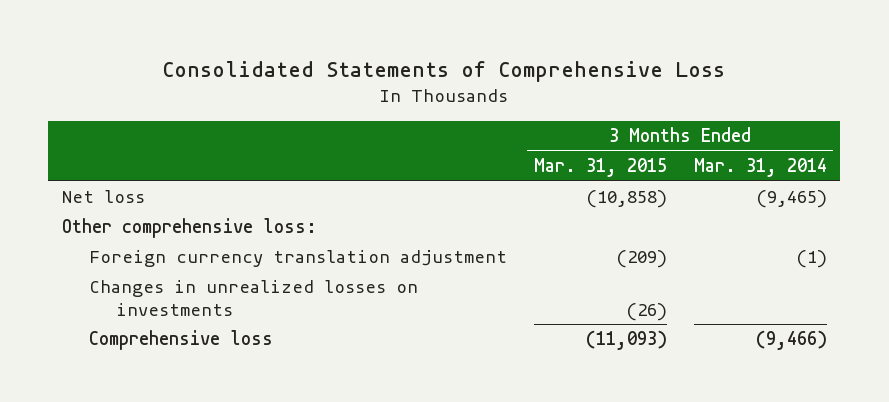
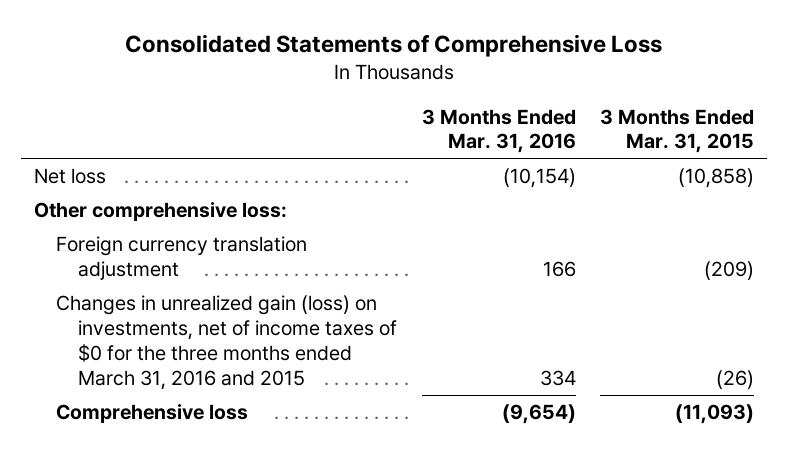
[693,158,827,178] Mar. 31, 2014 -> none
none -> [421,108,576,154] 3 Months Ended Mar. 31, 2016
[88,280,418,316] Changes in unrealized losses on investments -> [55,295,397,390] Changes in unrealized gain (loss) on investments, net of income taxes of $0 for the three months ended March 31, 2016 and 2015

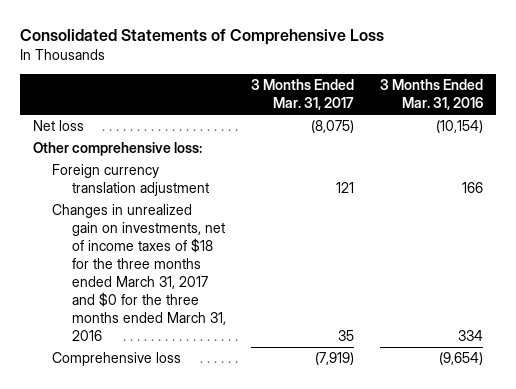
[600,108,755,154] 3 Months Ended Mar. 31, 2015 -> none
none -> [251,79,355,111] 3 Months Ended Mar. 31, 2017
[55,295,397,390] Changes in unrealized gain (loss) on investments, net of income taxes of $0 for the three months ended March 31, 2016 and 2015 -> [52,204,226,342] Changes in unrealized gain on investments, net of income taxes of $18 for the three months ended March 31, 2017 and $0 for the three months ended March 31, 2016

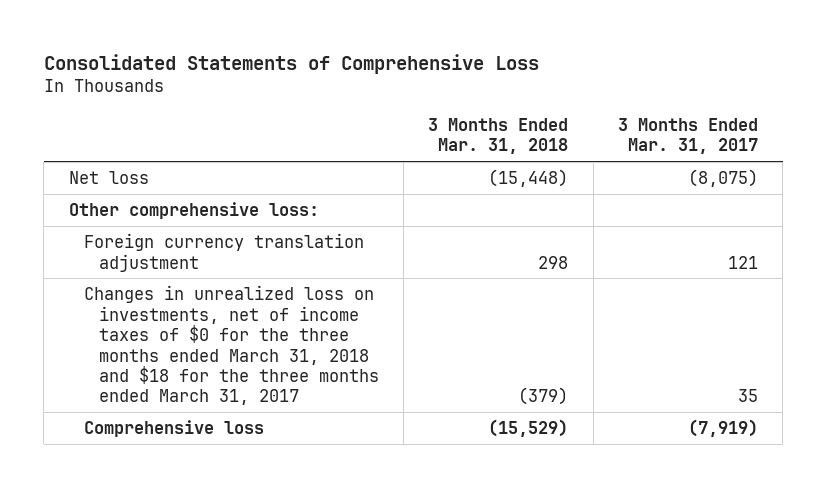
[380,79,484,111] 3 Months Ended Mar. 31, 2016 -> none
none -> [428,117,569,155] 3 Months Ended Mar. 31, 2018
[52,204,226,342] Changes in unrealized gain on investments, net of income taxes of $18 for the three months ended March 31, 2017 and $0 for the three months ended March 31, 2016 -> [83,285,379,406] Changes in unrealized loss on investments, net of income taxes of $0 for the three months ended March 31, 2018 and $18 for the three months ended March 31, 2017

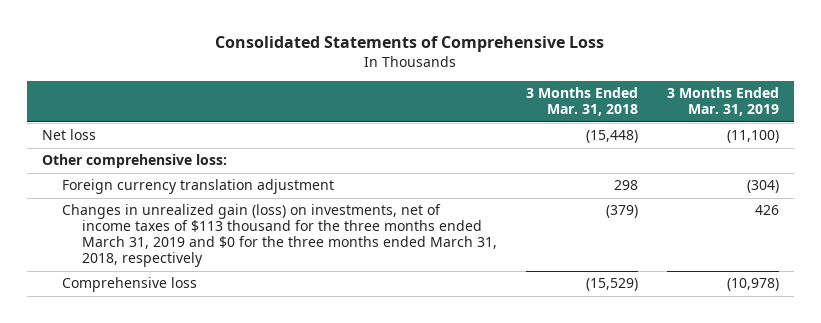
[617,117,758,155] 3 Months Ended Mar. 31, 2017 -> none
none -> [667,87,780,117] 3 Months Ended Mar. 31, 2019
[83,285,379,406] Changes in unrealized loss on investments, net of income taxes of $0 for the three months ended March 31, 2018 and $18 for the three months ended March 31, 2017 -> [61,204,498,268] Changes in unrealized gain (loss) on investments, net of income taxes of $113 thousand for the three months ended March 31, 2019 and $0 for the three months ended March 31, 2018, respectively

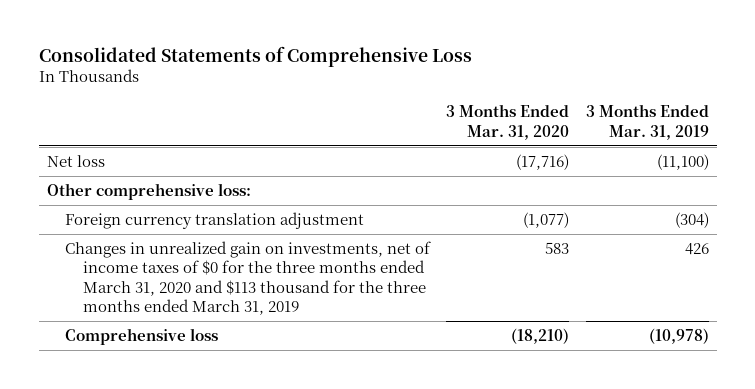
[526,87,639,117] 3 Months Ended Mar. 31, 2018 -> none
none -> [446,104,570,140] 3 Months Ended Mar. 31, 2020
[61,204,498,268] Changes in unrealized gain (loss) on investments, net of income taxes of $113 thousand for the three months ended March 31, 2019 and $0 for the three months ended March 31, 2018, respectively -> [64,241,431,315] Changes in unrealized gain on investments, net of income taxes of $0 for the three months ended March 31, 2020 and $113 thousand for the three months ended March 31, 2019

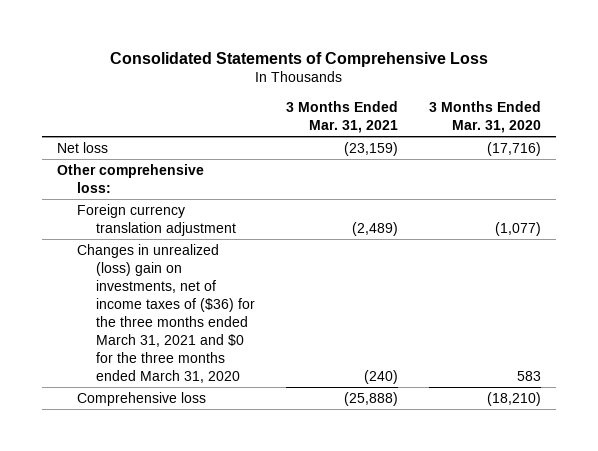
[585,104,709,140] 3 Months Ended Mar. 31, 2019 -> none
none -> [286,101,399,134] 3 Months Ended Mar. 31, 2021
[64,241,431,315] Changes in unrealized gain on investments, net of income taxes of $0 for the three months ended March 31, 2020 and $113 thousand for the three months ended March 31, 2019 -> [76,243,256,384] Changes in unrealized (loss) gain on investments, net of income taxes of ($36) for the three months ended March 31, 2021 and $0 for the three months ended March 31, 2020

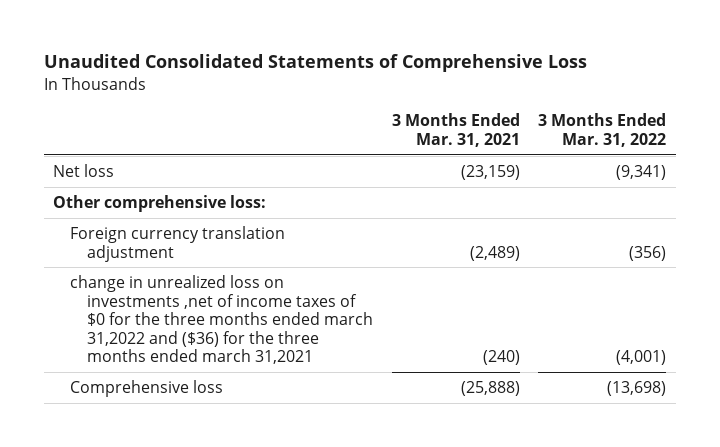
[110,51,489,67] Consolidated Statements of Comprehensive Loss -> [44,54,588,73] Unaudited Consolidated Statements of Comprehensive Loss
[428,101,541,134] 3 Months Ended Mar. 31, 2020 -> none
none -> [538,113,667,147] 3 Months Ended Mar. 31, 2022
[76,243,256,384] Changes in unrealized (loss) gain on investments, net of income taxes of ($36) for the three months ended March 31, 2021 and $0 for the three months ended March 31, 2020 -> [70,275,374,365] change in unrealized loss on investments ,net of income taxes of $0 for the three months ended march 31,2022 and ($36) for the three months ended march 31,2021

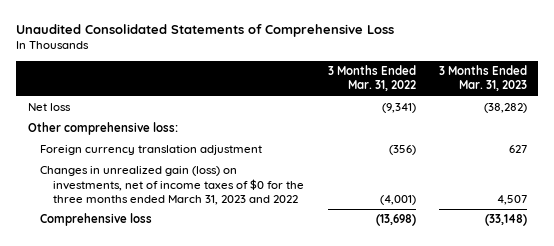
[391,113,520,147] 3 Months Ended Mar. 31, 2021 -> none
none -> [438,65,527,92] 3 Months Ended Mar. 31, 2023
[70,275,374,365] change in unrealized loss on investments ,net of income taxes of $0 for the three months ended march 31,2022 and ($36) for the three months ended march 31,2021 -> [40,166,305,206] Changes in unrealized gain (loss) on investments, net of income taxes of $0 for the three months ended March 31, 2023 and 2022

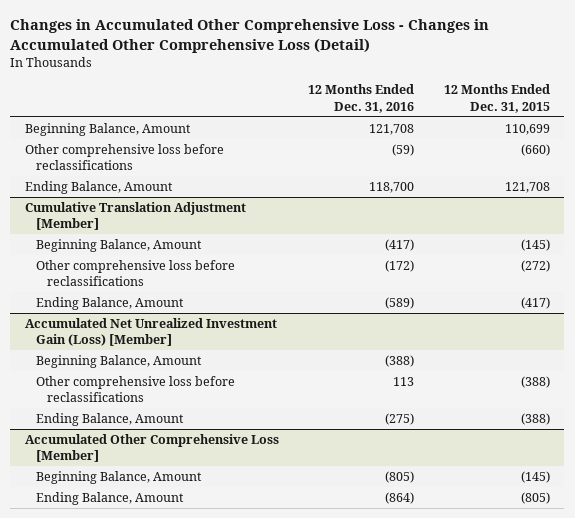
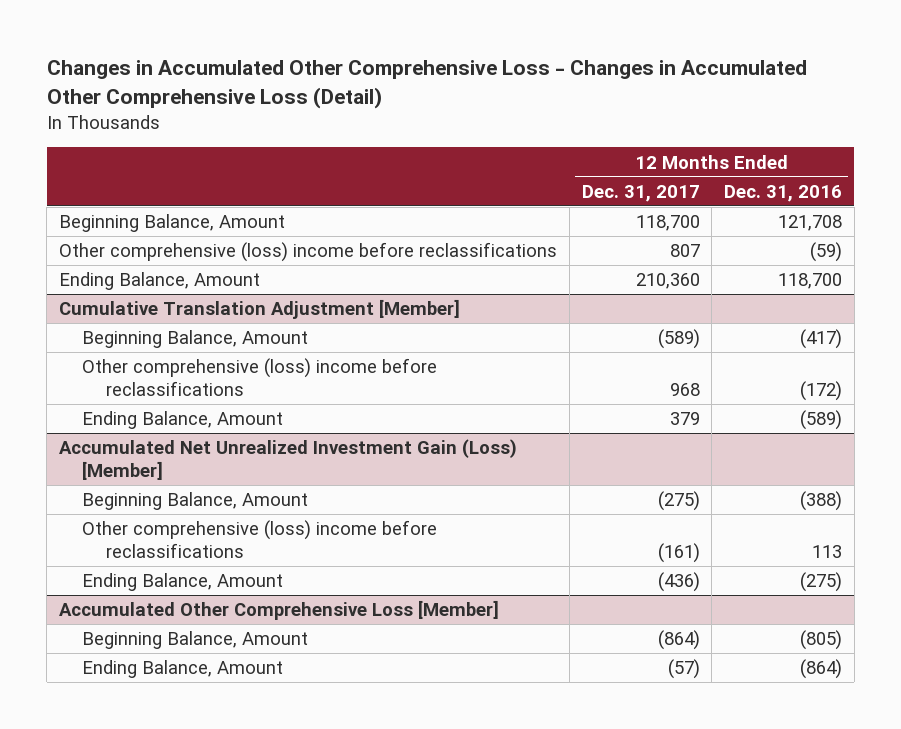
[443,84,550,113] 12 Months Ended Dec. 31, 2015 -> none
none -> [581,184,700,202] Dec. 31, 2017
[24,143,224,171] Other comprehensive loss before reclassifications -> [58,242,557,263] Other comprehensive (loss) income before reclassifications
[36,259,236,287] Other comprehensive loss before reclassifications -> [82,358,438,396] Other comprehensive (loss) income before reclassifications
[36,375,236,403] Other comprehensive loss before reclassifications -> [82,520,438,558] Other comprehensive (loss) income before reclassifications

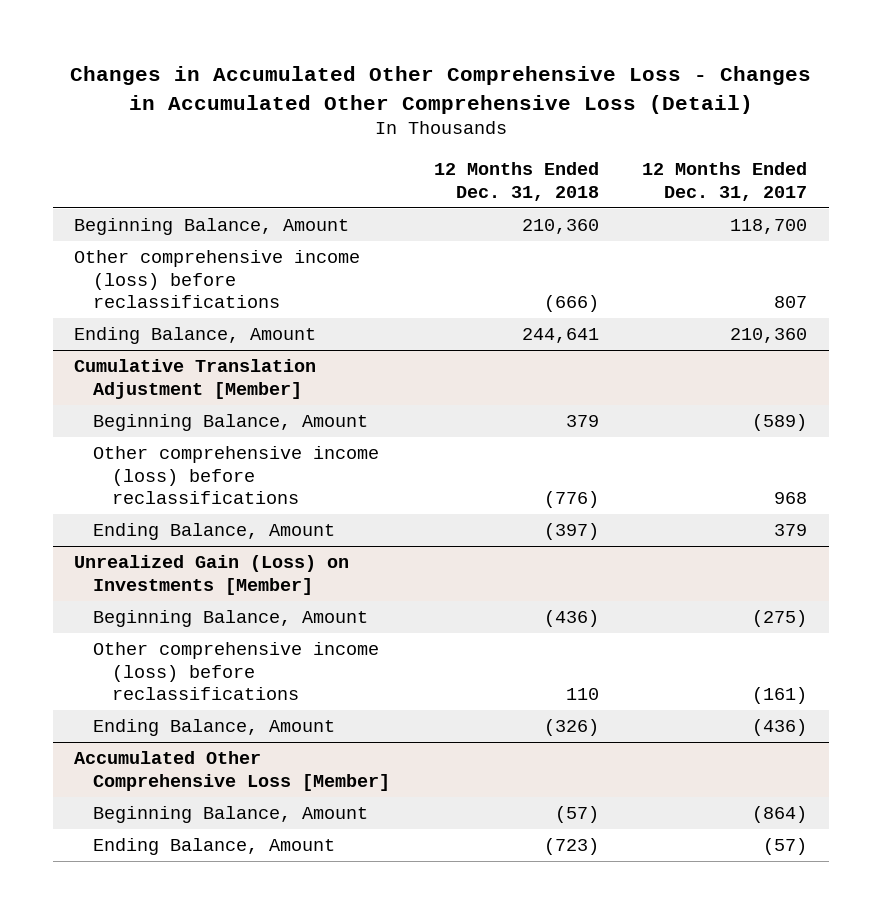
[724,184,843,202] Dec. 31, 2016 -> none
none -> [433,161,599,201] 12 Months Ended Dec. 31, 2018
[58,242,557,263] Other comprehensive (loss) income before reclassifications -> [74,250,361,309] Other comprehensive income (loss) before reclassifications
[82,358,438,396] Other comprehensive (loss) income before reclassifications -> [93,446,380,505] Other comprehensive income (loss) before reclassifications
[58,439,517,480] Accumulated Net Unrealized Investment Gain (Loss) [Member] -> [74,555,350,595] Unrealized Gain (Loss) on Investments [Member]
[82,520,438,558] Other comprehensive (loss) income before reclassifications -> [93,642,380,701] Other comprehensive income (loss) before reclassifications

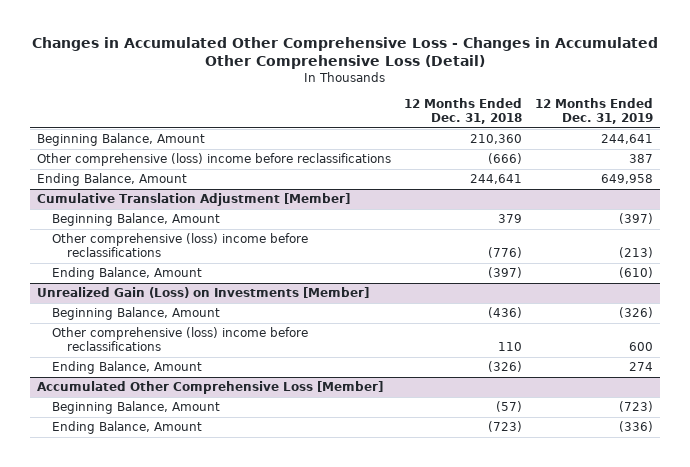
[641,161,807,201] 12 Months Ended Dec. 31, 2017 -> none
none -> [535,98,654,125] 12 Months Ended Dec. 31, 2019
[74,250,361,309] Other comprehensive income (loss) before reclassifications -> [36,153,391,167] Other comprehensive (loss) income before reclassifications
[93,446,380,505] Other comprehensive income (loss) before reclassifications -> [51,233,308,258] Other comprehensive (loss) income before reclassifications
[93,642,380,701] Other comprehensive income (loss) before reclassifications -> [51,327,308,352] Other comprehensive (loss) income before reclassifications

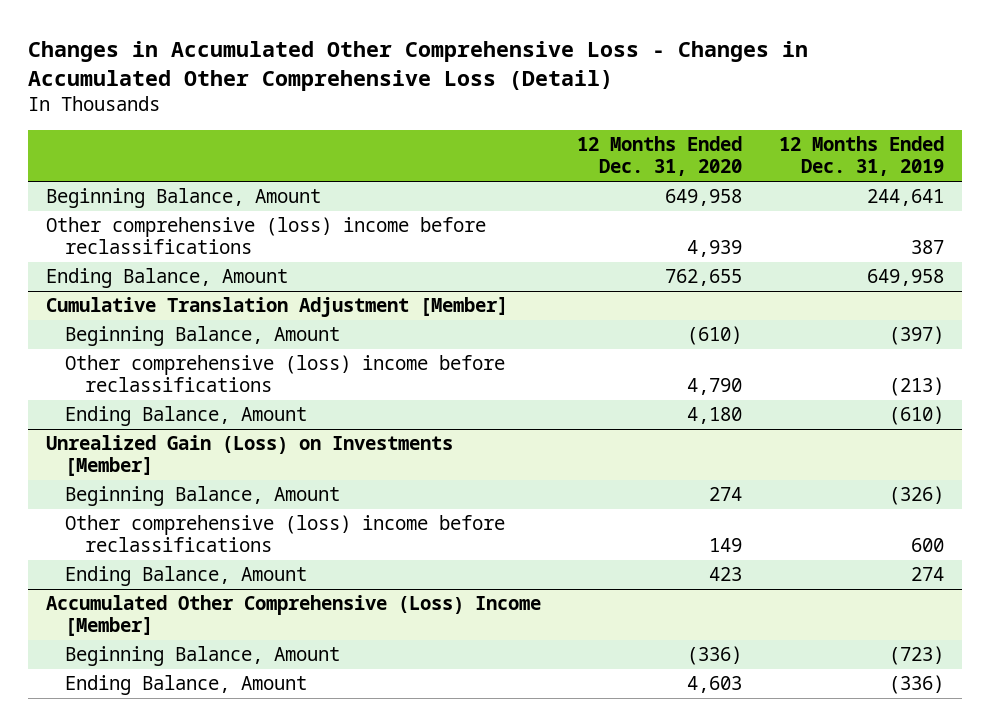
[403,98,522,125] 12 Months Ended Dec. 31, 2018 -> none
none -> [577,136,743,177] 12 Months Ended Dec. 31, 2020
[36,381,383,395] Accumulated Other Comprehensive Loss [Member] -> [45,595,541,637] Accumulated Other Comprehensive (Loss) Income [Member]

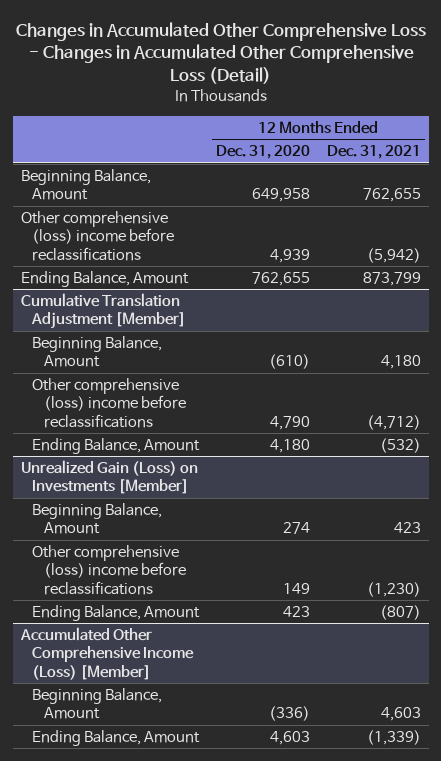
[778,136,944,177] 12 Months Ended Dec. 31, 2019 -> none
none -> [326,145,421,160] Dec. 31, 2021
[45,595,541,637] Accumulated Other Comprehensive (Loss) Income [Member] -> [19,626,195,680] Accumulated Other Comprehensive Income (Loss) [Member]

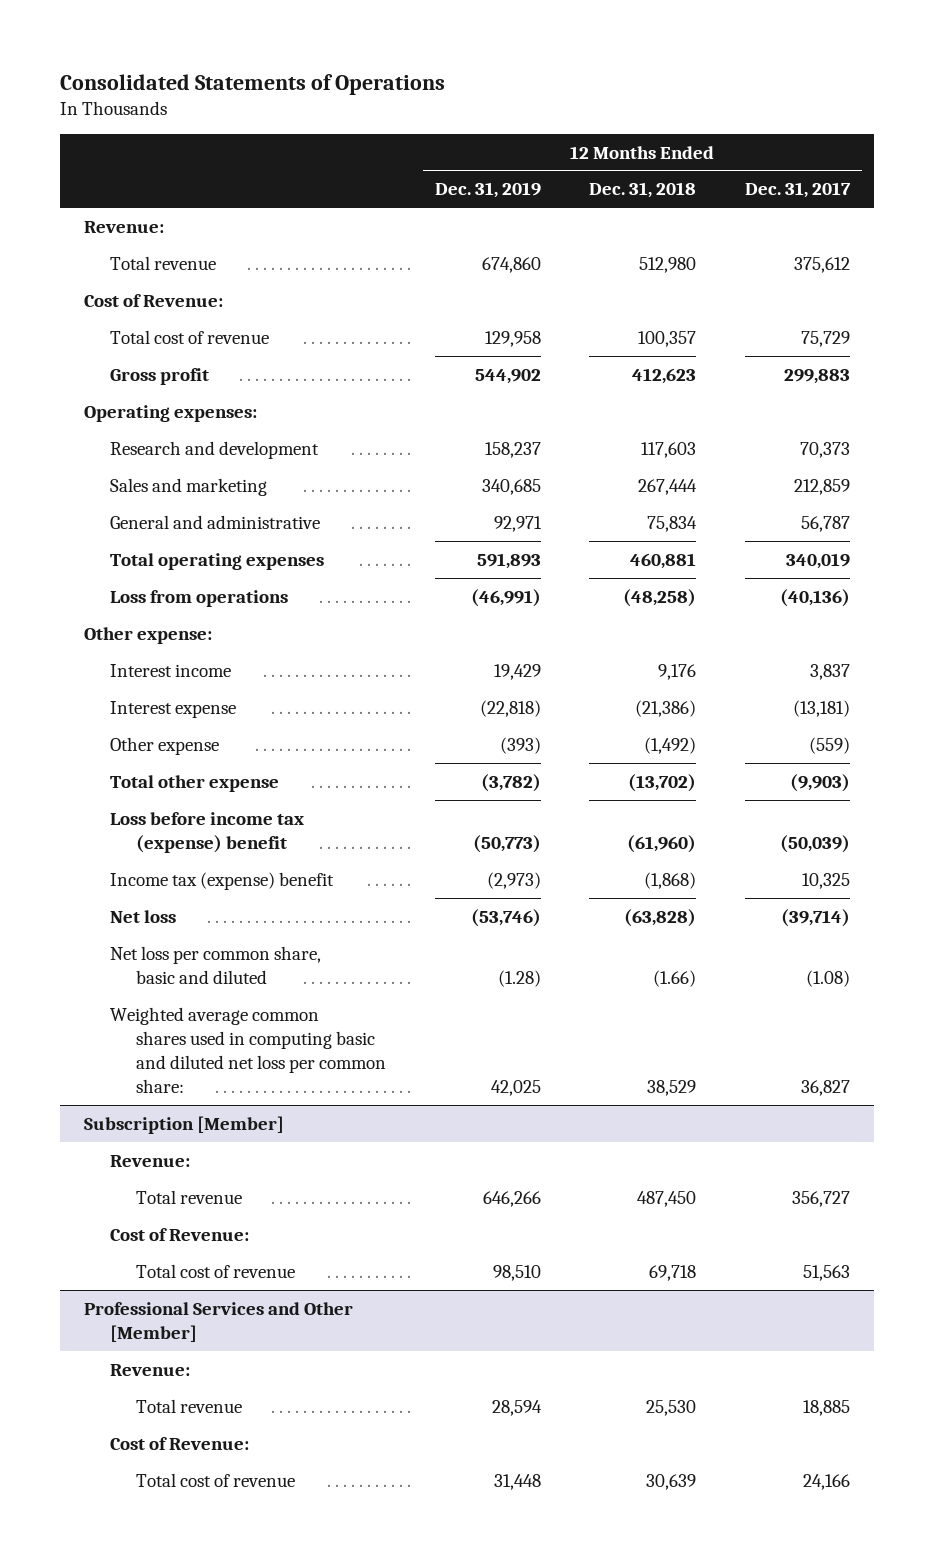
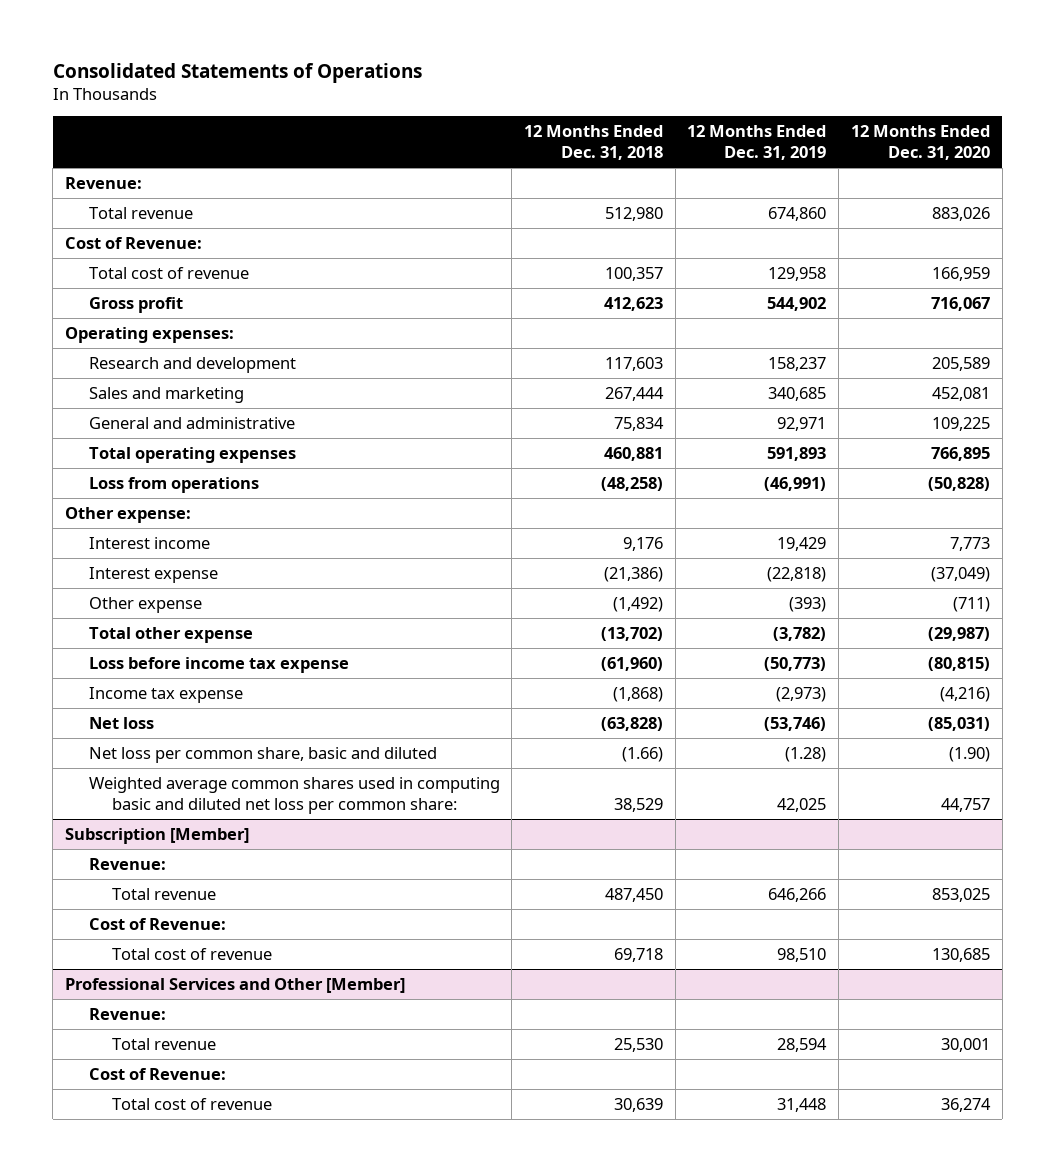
[745,182,852,199] Dec. 31, 2017 -> none
none -> [850,125,990,161] 12 Months Ended Dec. 31, 2020
[110,811,305,853] Loss before income tax (expense) benefit -> [88,657,349,674] Loss before income tax expense
[110,871,335,890] Income tax (expense) benefit -> [88,687,243,704] Income tax expense

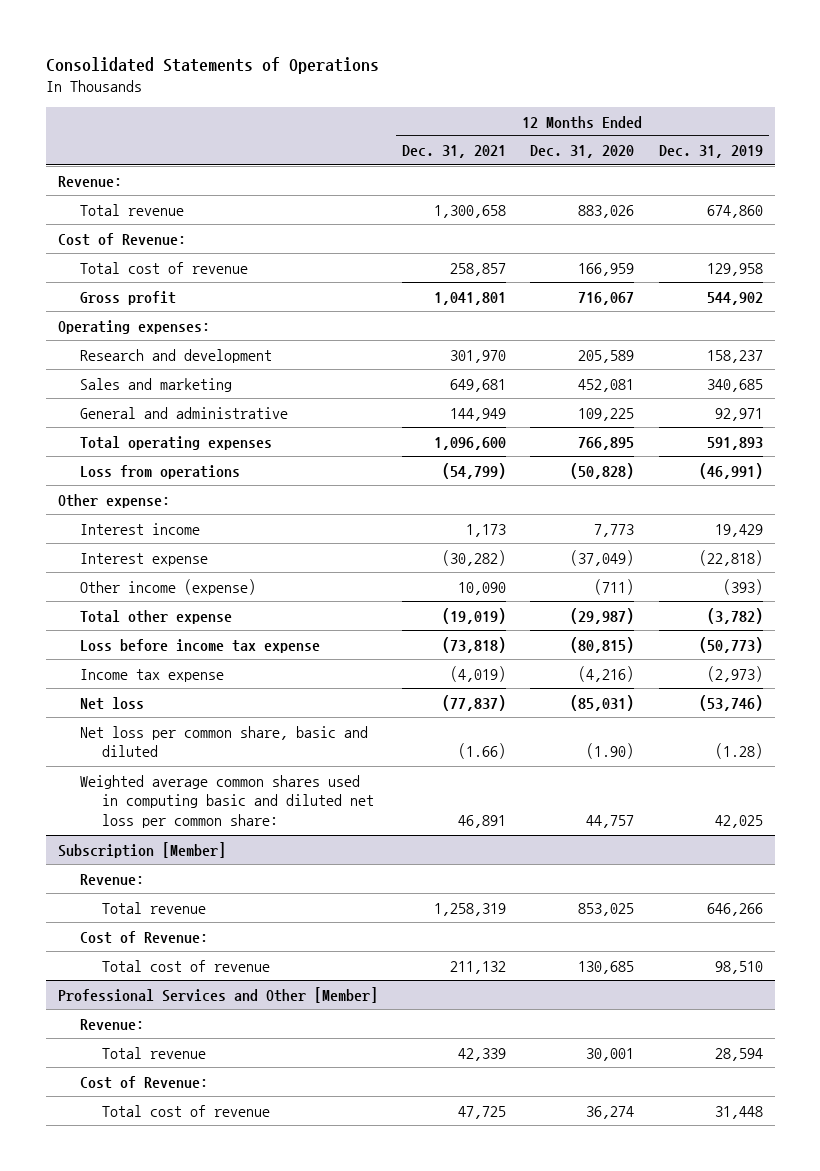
[523,125,663,161] 12 Months Ended Dec. 31, 2018 -> none
none -> [402,145,507,159] Dec. 31, 2021
[88,597,202,614] Other expense -> [80,578,257,595] Other income (expense)

